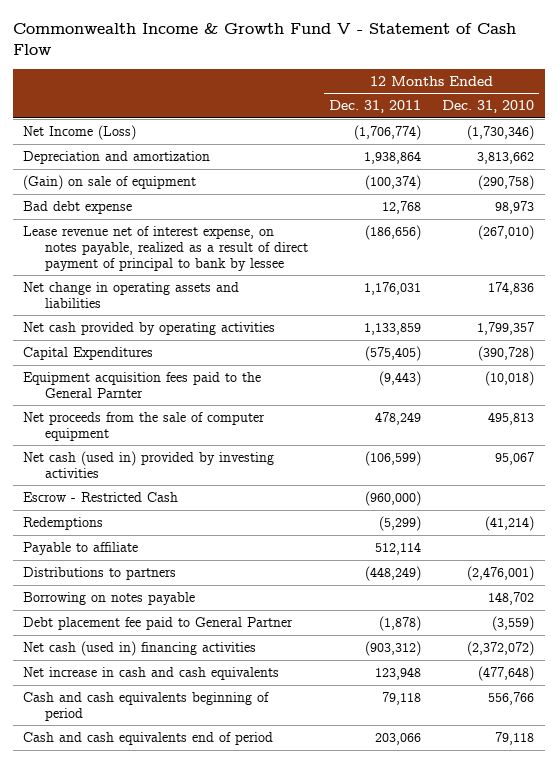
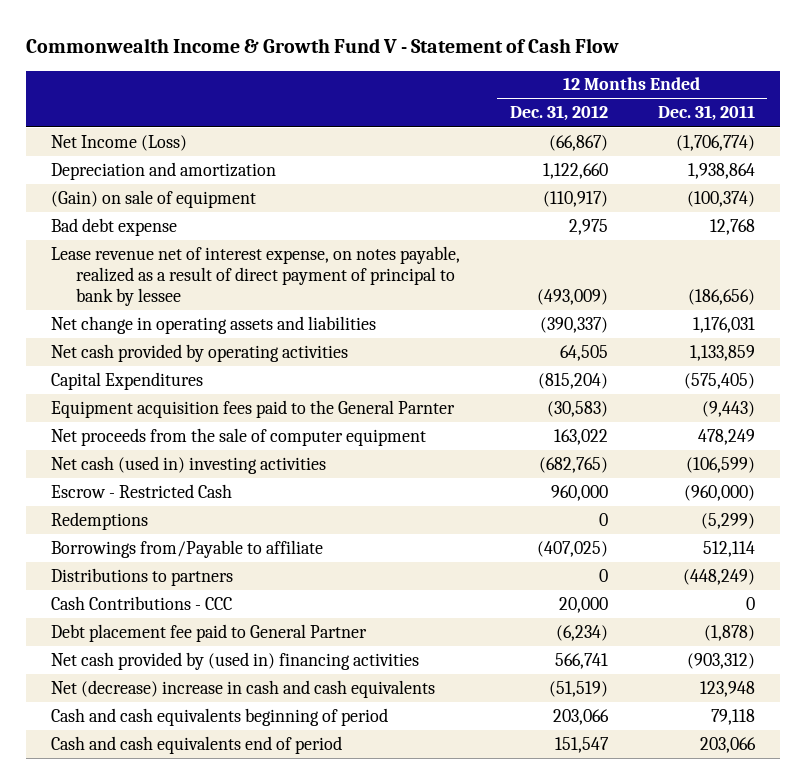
[442,100,535,114] Dec. 31, 2010 -> none
none -> [509,105,608,122] Dec. 31, 2012
[23,450,275,478] Net cash (used in) provided by investing activities -> [51,455,327,474] Net cash (used in) investing activities
[23,541,139,555] Payable to affiliate -> [51,539,324,558] Borrowings from/Payable to affiliate
[23,591,196,605] Borrowing on notes payable -> none
none -> [51,595,233,610] Cash Contributions - CCC
[23,640,257,656] Net cash (used in) financing activities -> [51,651,420,670] Net cash provided by (used in) financing activities
[23,666,280,680] Net increase in cash and cash equivalents -> [51,679,436,698] Net (decrease) increase in cash and cash equivalents

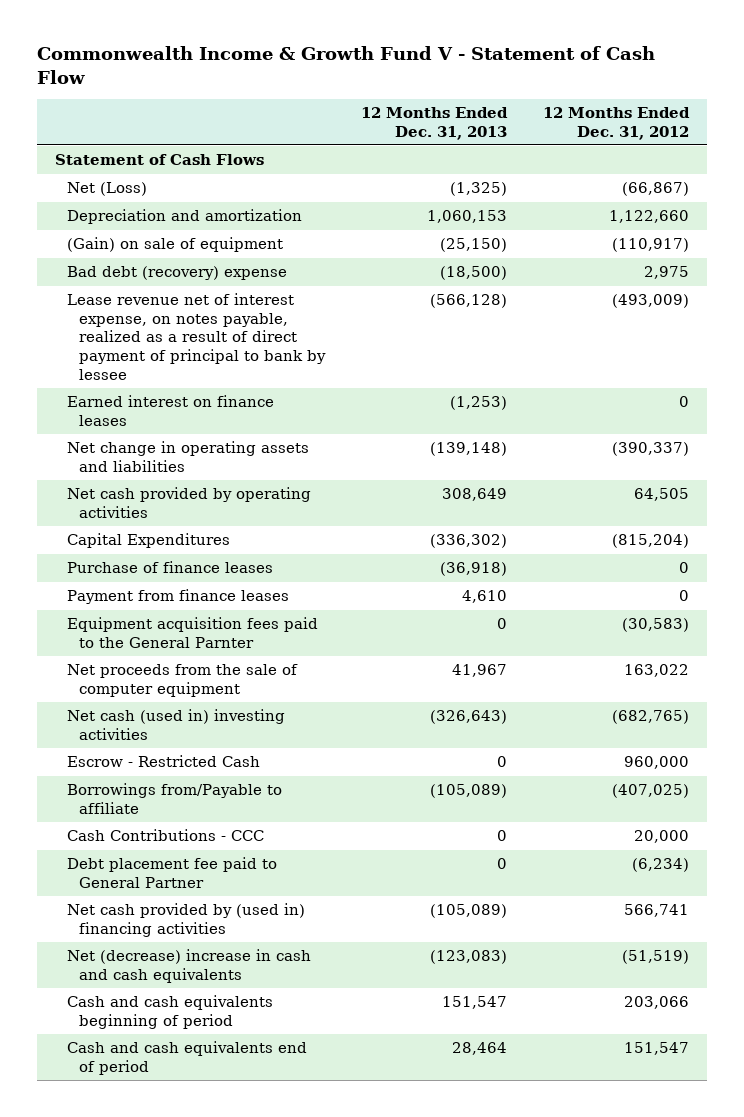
[657,105,755,122] Dec. 31, 2011 -> none
none -> [360,107,508,140] 12 Months Ended Dec. 31, 2013
none -> [54,154,264,166] Statement of Cash Flows
[51,134,188,151] Net Income (Loss) -> [66,182,147,197] Net (Loss)
[51,217,178,236] Bad debt expense -> [66,266,287,281] Bad debt (recovery) expense
none -> [66,395,274,426] Earned interest on finance leases
none -> [66,561,273,574] Purchase of finance leases
none -> [66,589,289,605] Payment from finance leases
[51,511,149,530] Redemptions -> none
[51,567,234,586] Distributions to partners -> none

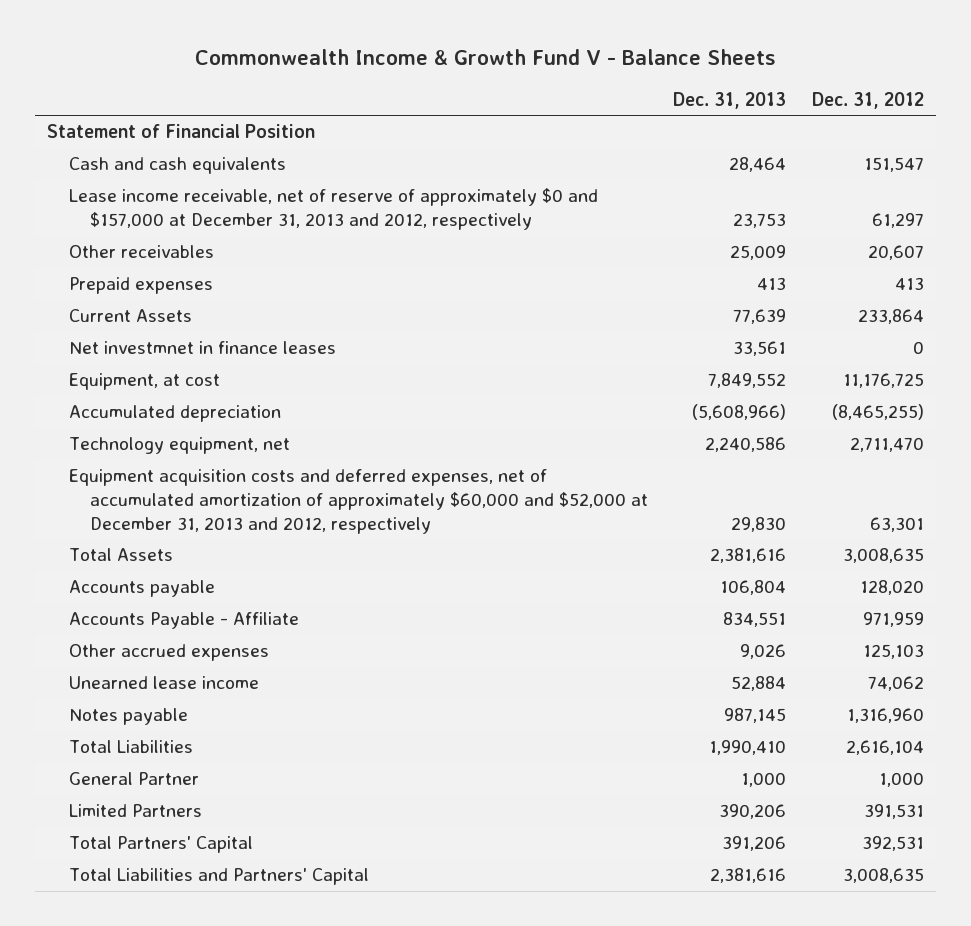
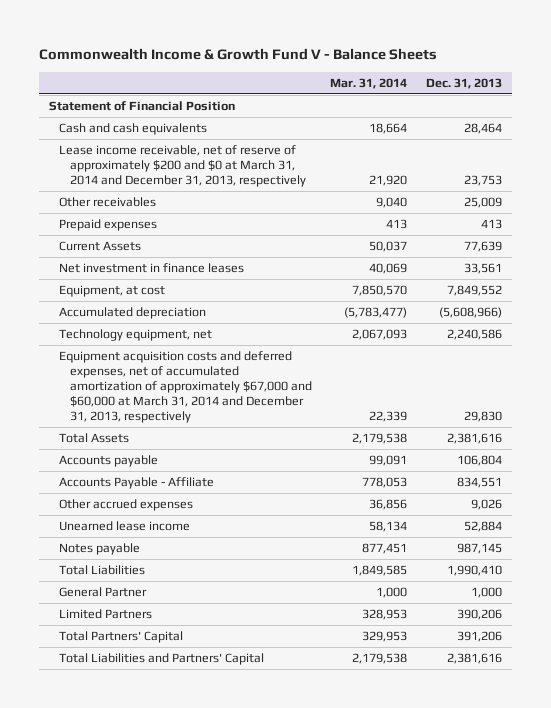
[811,92,924,110] Dec. 31, 2012 -> none
none -> [330,77,408,89] Mar. 31, 2014
[68,188,598,231] Lease income receivable, net of reserve of approximately $0 and $157,000 at December 31, 2013 and 2012, respectively -> [59,145,306,188] Lease income receivable, net of reserve of approximately $200 and $0 at March 31, 2014 and December 31, 2013, respectively
[68,341,336,355] Net investmnet in finance leases -> [59,263,245,274] Net investment in finance leases
[68,469,649,535] Equipment acquisition costs and deferred expenses, net of accumulated amortization of approximately $60,000 and $52,000 at December 31, 2013 and 2012, respectively -> [59,351,312,424] Equipment acquisition costs and deferred expenses, net of accumulated amortization of approximately $67,000 and $60,000 at March 31, 2014 and December 31, 2013, respectively

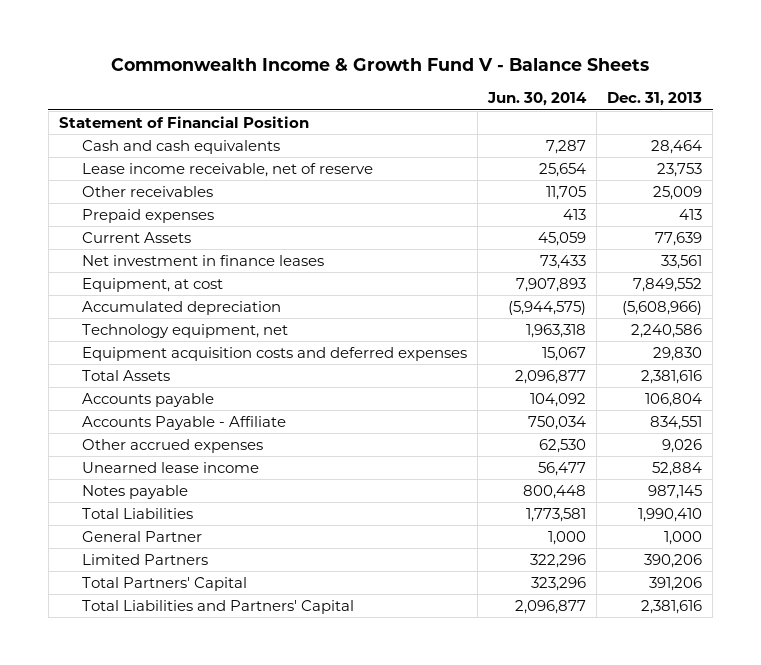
[330,77,408,89] Mar. 31, 2014 -> none
none -> [486,92,587,107] Jun. 30, 2014
[59,145,306,188] Lease income receivable, net of reserve of approximately $200 and $0 at March 31, 2014 and December 31, 2013, respectively -> [81,162,373,177] Lease income receivable, net of reserve
[59,351,312,424] Equipment acquisition costs and deferred expenses, net of accumulated amortization of approximately $67,000 and $60,000 at March 31, 2014 and December 31, 2013, respectively -> [81,346,467,361] Equipment acquisition costs and deferred expenses

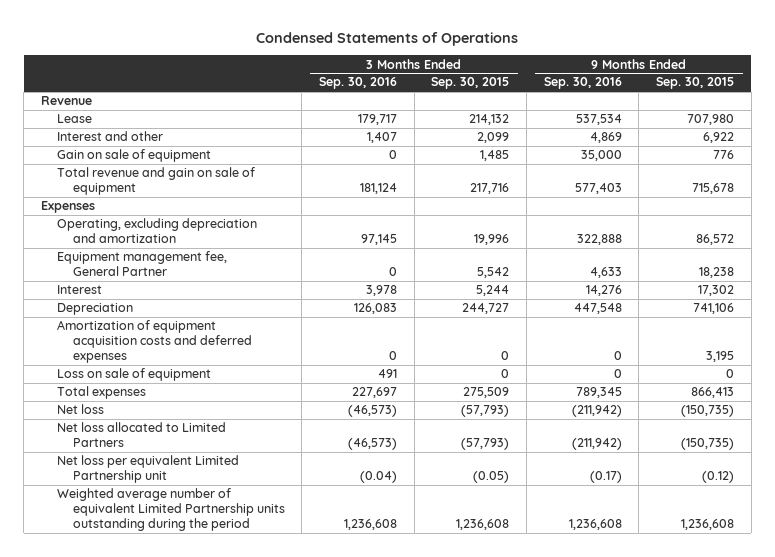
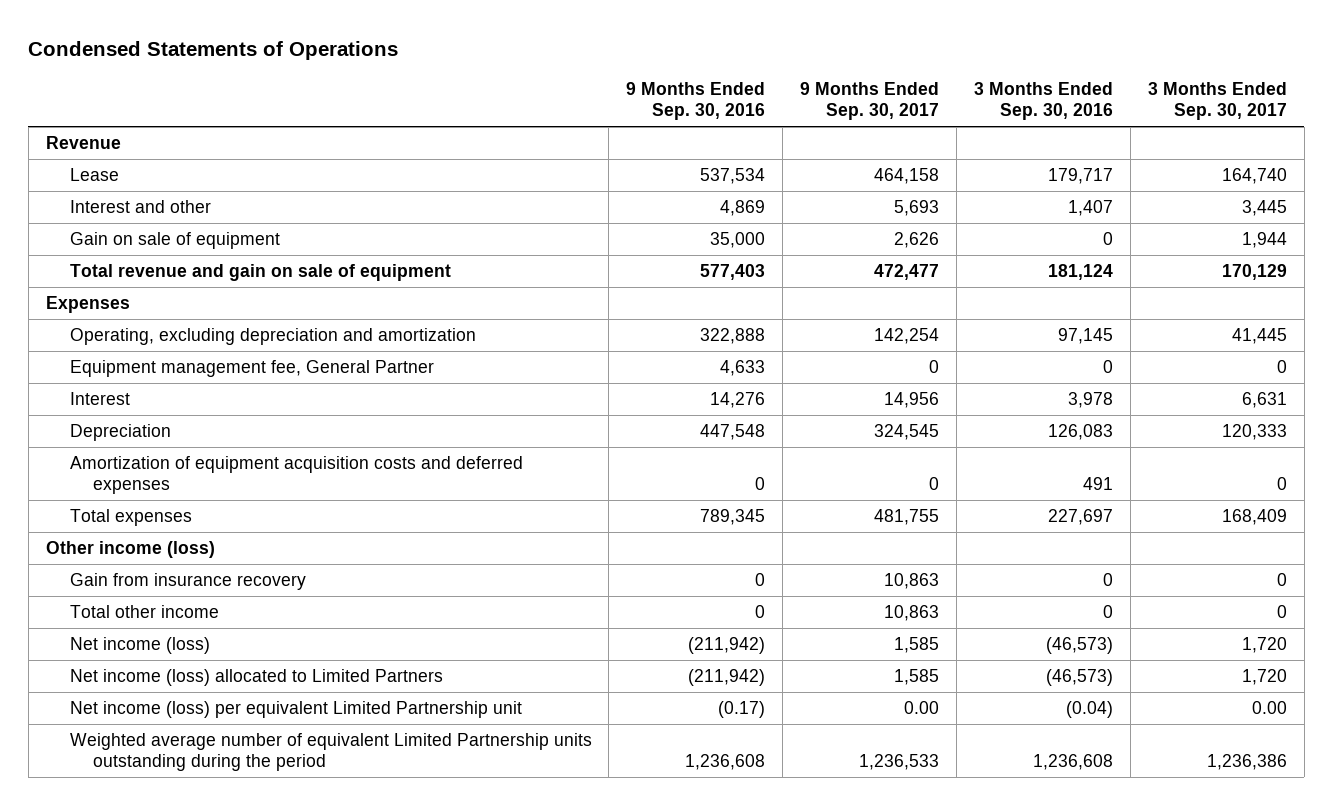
[431,77,510,90] Sep. 30, 2015 -> none
[655,77,734,90] Sep. 30, 2015 -> none
none -> [800,82,940,121] 9 Months Ended Sep. 30, 2017
none -> [1148,82,1288,121] 3 Months Ended Sep. 30, 2017
[56,368,211,382] Loss on sale of equipment -> none
[388,351,397,361] 0 -> [1083,477,1114,491] 491
none -> [45,541,215,559] Other income (loss)
none -> [69,573,306,591] Gain from insurance recovery
none -> [69,605,219,619] Total other income
[56,404,104,415] Net loss -> [69,637,210,655] Net income (loss)
[56,422,226,448] Net loss allocated to Limited Partners -> [69,669,443,687] Net income (loss) allocated to Limited Partners
[56,455,239,484] Net loss per equivalent Limited Partnership unit -> [69,701,522,719] Net income (loss) per equivalent Limited Partnership unit

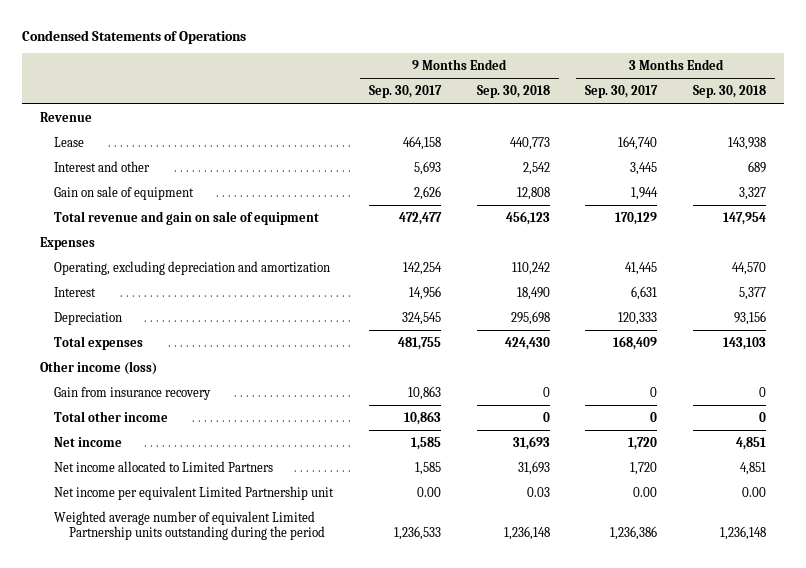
[626,82,766,121] 9 Months Ended Sep. 30, 2016 -> none
[974,82,1114,121] 3 Months Ended Sep. 30, 2016 -> none
none -> [476,85,550,99] Sep. 30, 2018
none -> [693,85,767,99] Sep. 30, 2018
[69,360,434,378] Equipment management fee, General Partner -> none
[69,456,523,495] Amortization of equipment acquisition costs and deferred expenses -> none
[69,637,210,655] Net income (loss) -> [54,436,123,447] Net income
[69,669,443,687] Net income (loss) allocated to Limited Partners -> [54,460,274,472] Net income allocated to Limited Partners
[69,701,522,719] Net income (loss) per equivalent Limited Partnership unit -> [54,485,335,500] Net income per equivalent Limited Partnership unit

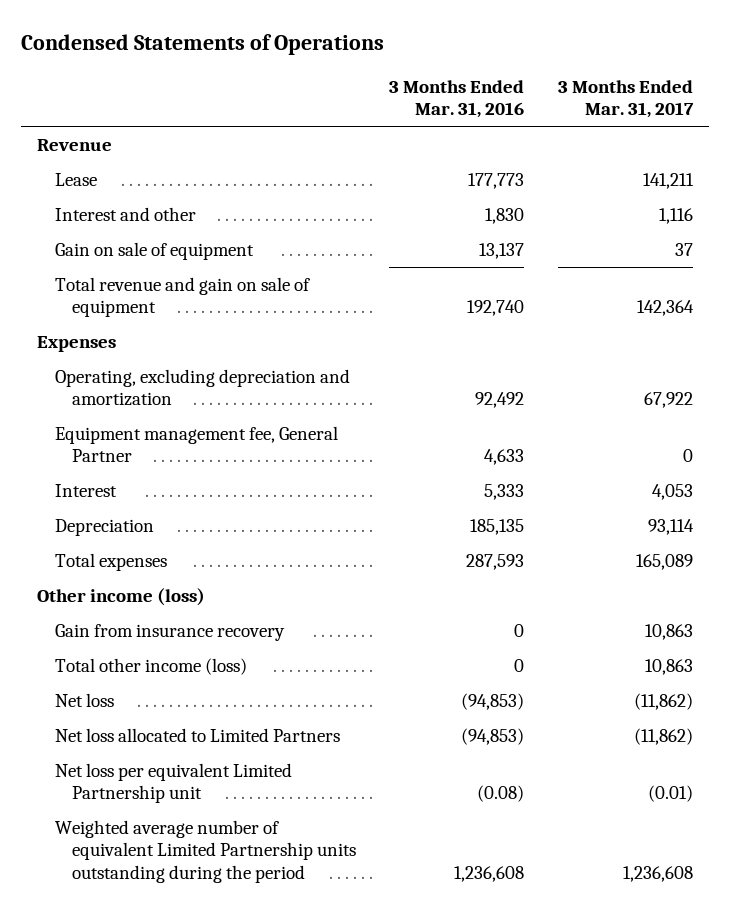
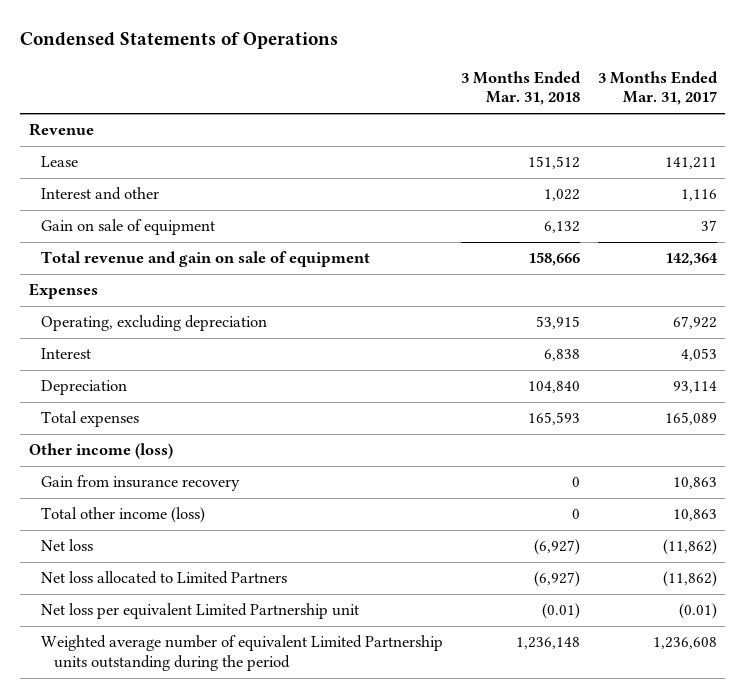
[389,79,525,119] 3 Months Ended Mar. 31, 2016 -> none
none -> [460,70,581,106] 3 Months Ended Mar. 31, 2018
[54,425,338,463] Equipment management fee, General Partner -> none
[54,368,350,407] Operating, excluding depreciation and amortization -> [41,315,268,332] Operating, excluding depreciation

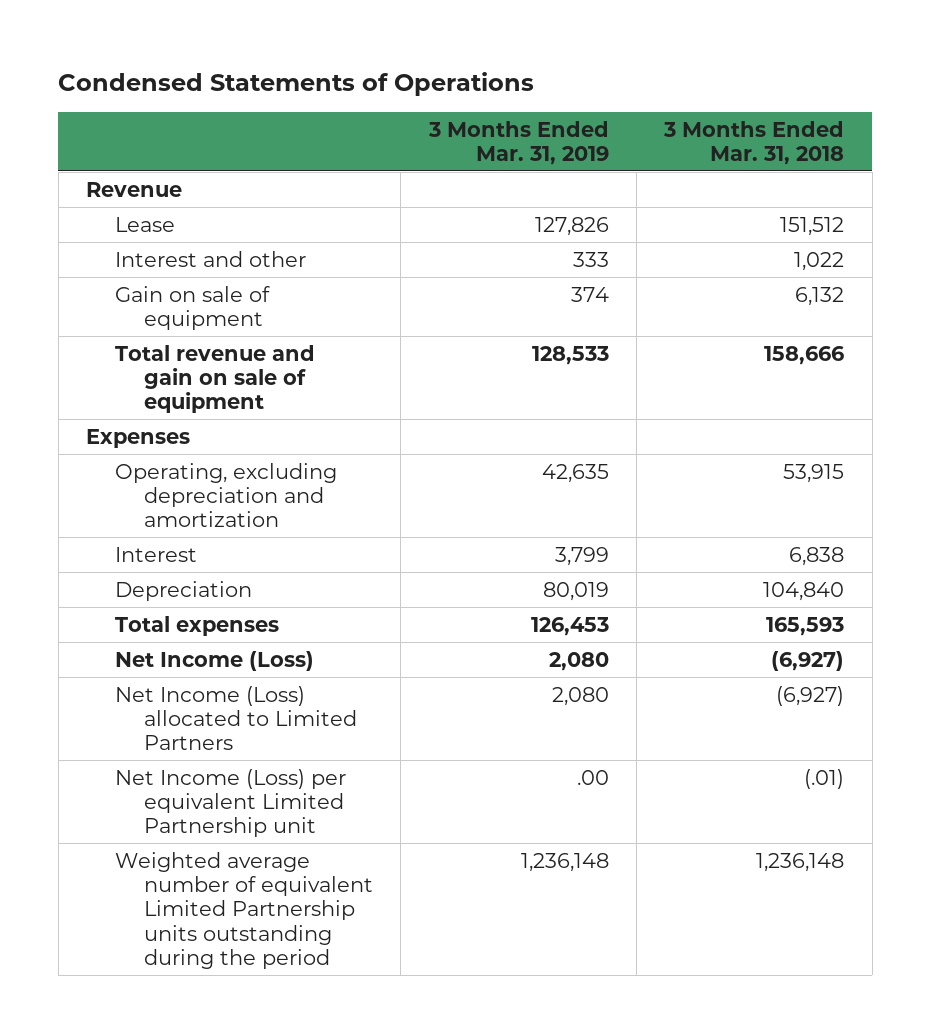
[597,70,718,106] 3 Months Ended Mar. 31, 2017 -> none
none -> [427,120,609,165] 3 Months Ended Mar. 31, 2019
[41,315,268,332] Operating, excluding depreciation -> [114,462,337,528] Operating, excluding depreciation and amortization
[28,443,173,460] Other income (loss) -> none
[41,475,241,492] Gain from insurance recovery -> none
[41,507,206,524] Total other income (loss) -> none
[41,539,94,552] Net loss -> [114,650,314,671] Net Income (Loss)
[41,571,288,585] Net loss allocated to Limited Partners -> [114,685,357,751] Net Income (Loss) allocated to Limited Partners
[41,603,360,620] Net loss per equivalent Limited Partnership unit -> [114,768,346,838] Net Income (Loss) per equivalent Limited Partnership unit
[541,603,580,620] (0.01) -> [804,768,845,789] (.01)

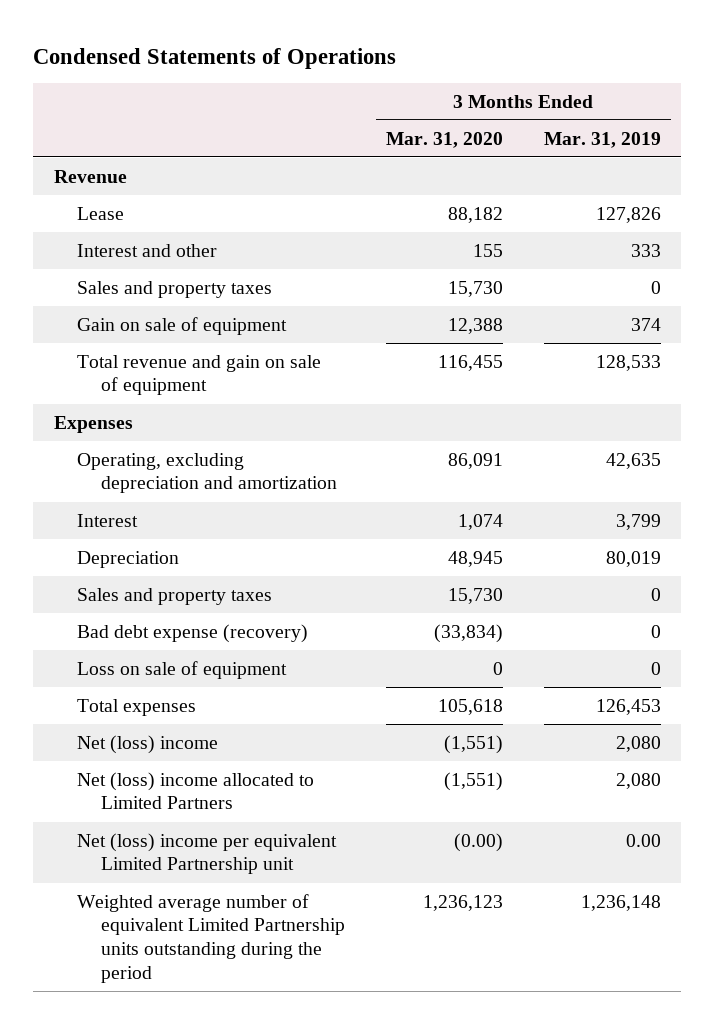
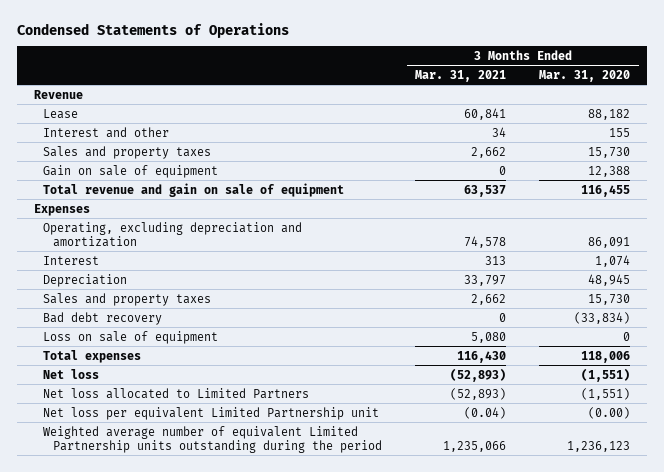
[543,131,661,148] Mar. 31, 2019 -> none
none -> [415,69,507,82] Mar. 31, 2021
[77,623,309,643] Bad debt expense (recovery) -> [43,311,163,325] Bad debt recovery
[437,698,503,715] 105,618 -> [581,350,631,363] 118,006
[77,734,219,754] Net (loss) income -> [43,368,100,379] Net loss
[77,771,315,810] Net (loss) income allocated to Limited Partners -> [43,387,310,399] Net loss allocated to Limited Partners
[77,832,338,875] Net (loss) income per equivalent Limited Partnership unit -> [43,406,380,420] Net loss per equivalent Limited Partnership unit

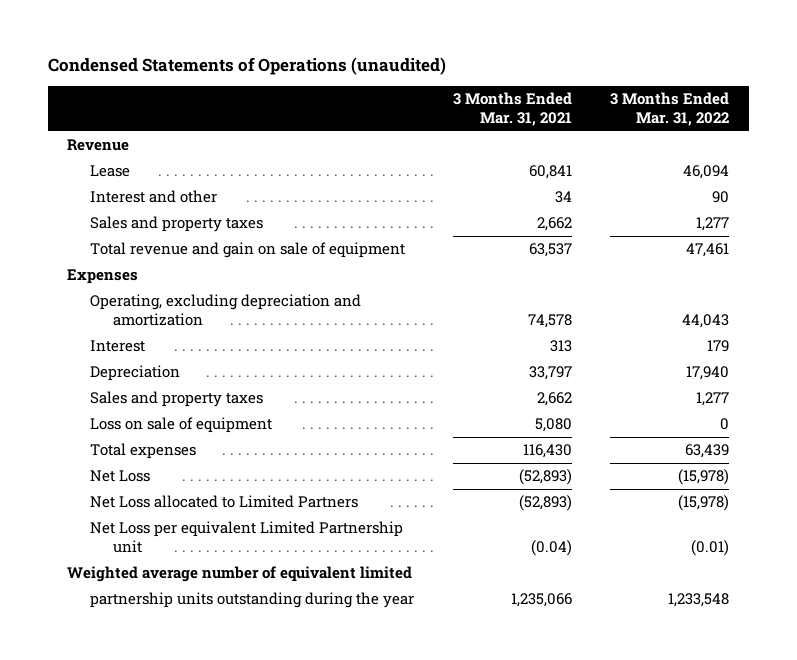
[16,22,289,38] Condensed Statements of Operations -> [48,57,447,76] Condensed Statements of Operations (unaudited)
[539,69,631,82] Mar. 31, 2020 -> none
none -> [610,92,730,127] 3 Months Ended Mar. 31, 2022
[43,164,219,178] Gain on sale of equipment -> none
[43,311,163,325] Bad debt recovery -> none
[43,368,100,379] Net loss -> [90,470,151,483] Net Loss
[43,387,310,399] Net loss allocated to Limited Partners -> [90,495,359,509] Net Loss allocated to Limited Partners
[43,406,380,420] Net loss per equivalent Limited Partnership unit -> [90,521,404,554] Net Loss per equivalent Limited Partnership unit
none -> [67,566,413,583] Weighted average number of equivalent limited
[43,425,382,453] Weighted average number of equivalent Limited Partnership units outstanding during the period -> [90,592,415,609] partnership units outstanding during the year

